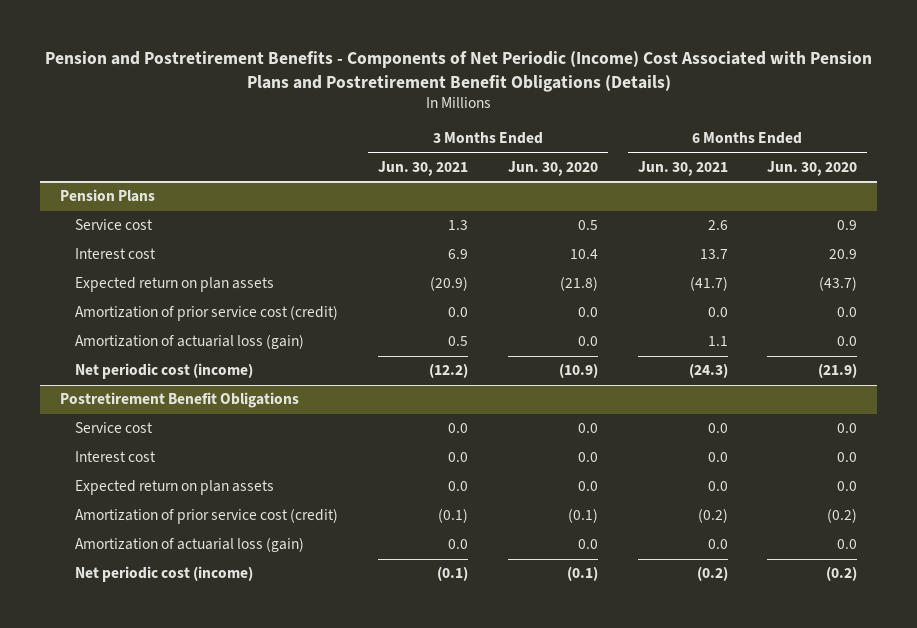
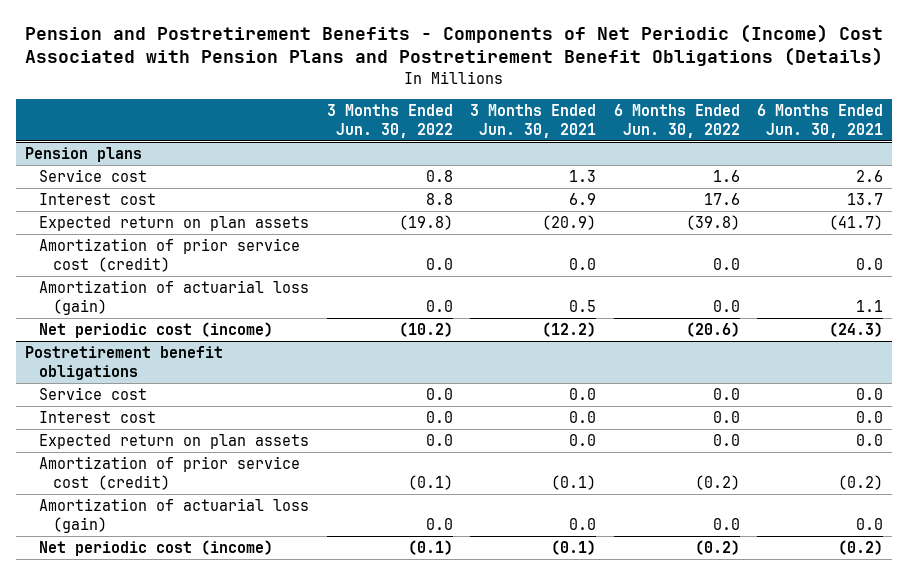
[507,160,598,176] Jun. 30, 2020 -> none
[767,160,858,176] Jun. 30, 2020 -> none
none -> [326,103,453,138] 3 Months Ended Jun. 30, 2022
none -> [613,103,740,138] 6 Months Ended Jun. 30, 2022
[60,189,156,203] Pension Plans -> [25,147,143,163] Pension plans
[60,392,300,409] Postretirement Benefit Obligations -> [25,346,224,380] Postretirement benefit obligations

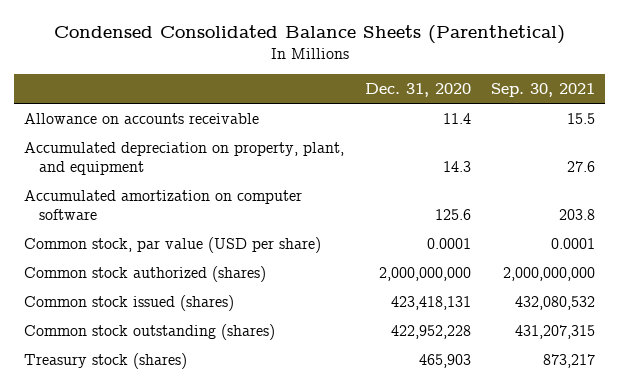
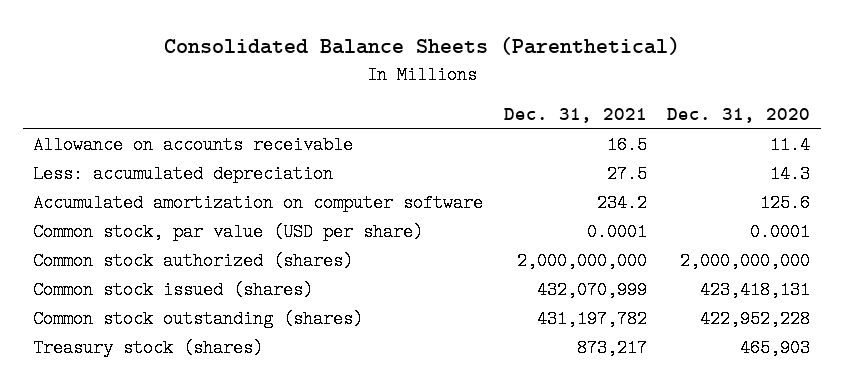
[53,25,565,45] Condensed Consolidated Balance Sheets (Parenthetical) -> [163,37,680,56] Consolidated Balance Sheets (Parenthetical)
[490,83,595,98] Sep. 30, 2021 -> none
none -> [503,107,647,123] Dec. 31, 2021
[24,141,345,176] Accumulated depreciation on property, plant, and equipment -> [33,164,334,183] Less: accumulated depreciation

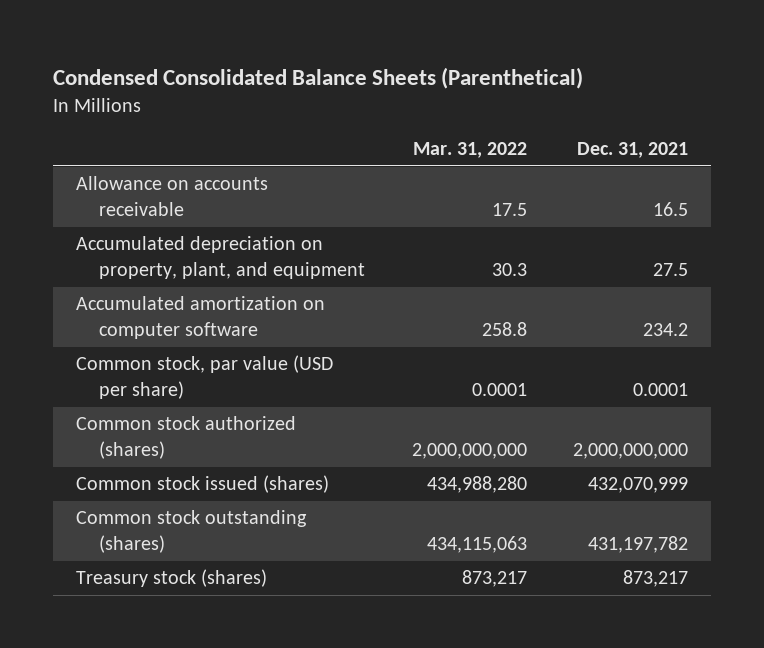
[163,37,680,56] Consolidated Balance Sheets (Parenthetical) -> [53,66,584,89] Condensed Consolidated Balance Sheets (Parenthetical)
[667,107,811,123] Dec. 31, 2020 -> none
none -> [412,142,527,159] Mar. 31, 2022
[33,164,334,183] Less: accumulated depreciation -> [76,236,366,280] Accumulated depreciation on property, plant, and equipment

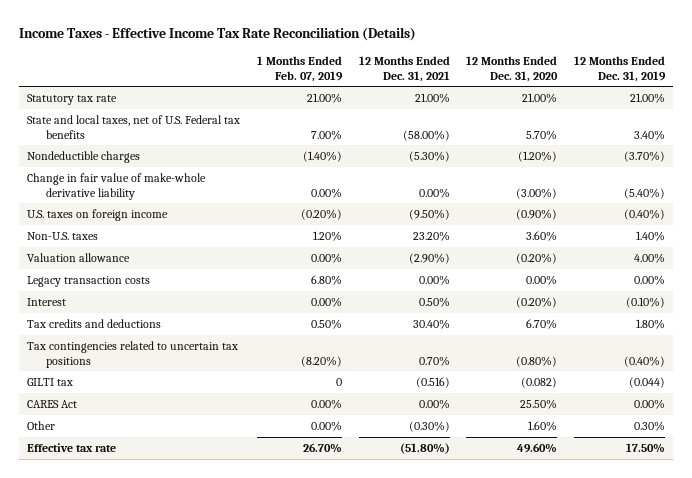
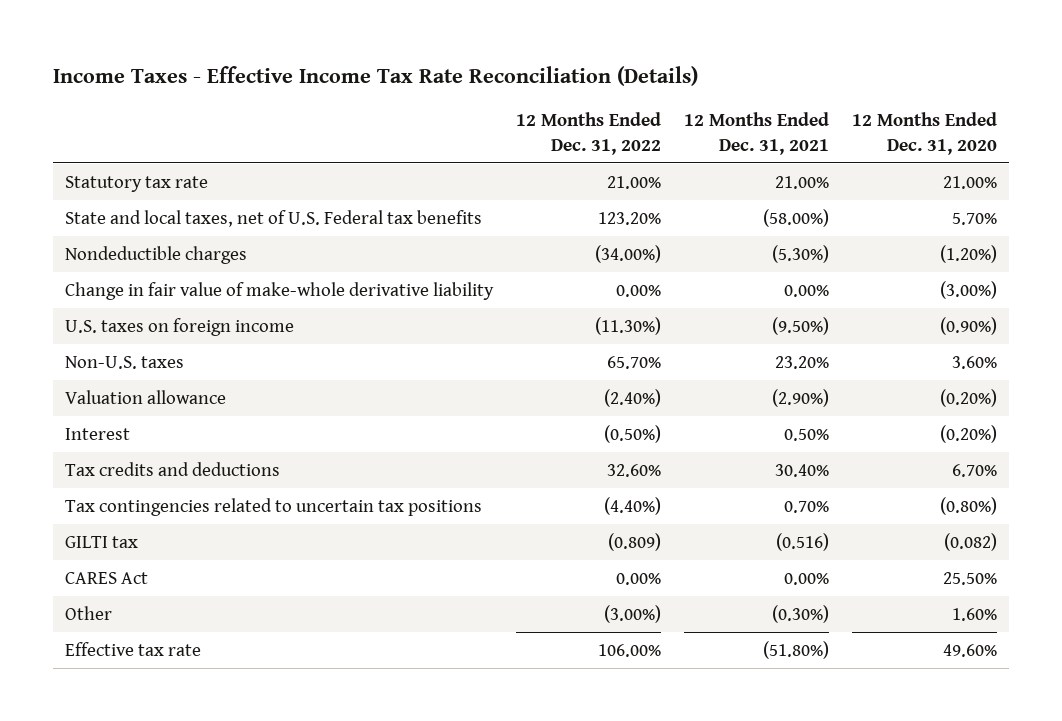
[257,55,344,82] 1 Months Ended Feb. 07, 2019 -> none
[574,55,667,82] 12 Months Ended Dec. 31, 2019 -> none
none -> [515,111,661,155] 12 Months Ended Dec. 31, 2022
[27,275,151,287] Legacy transaction costs -> none

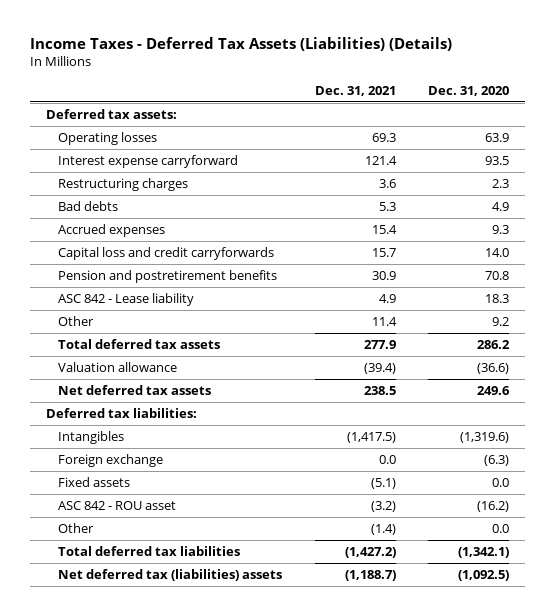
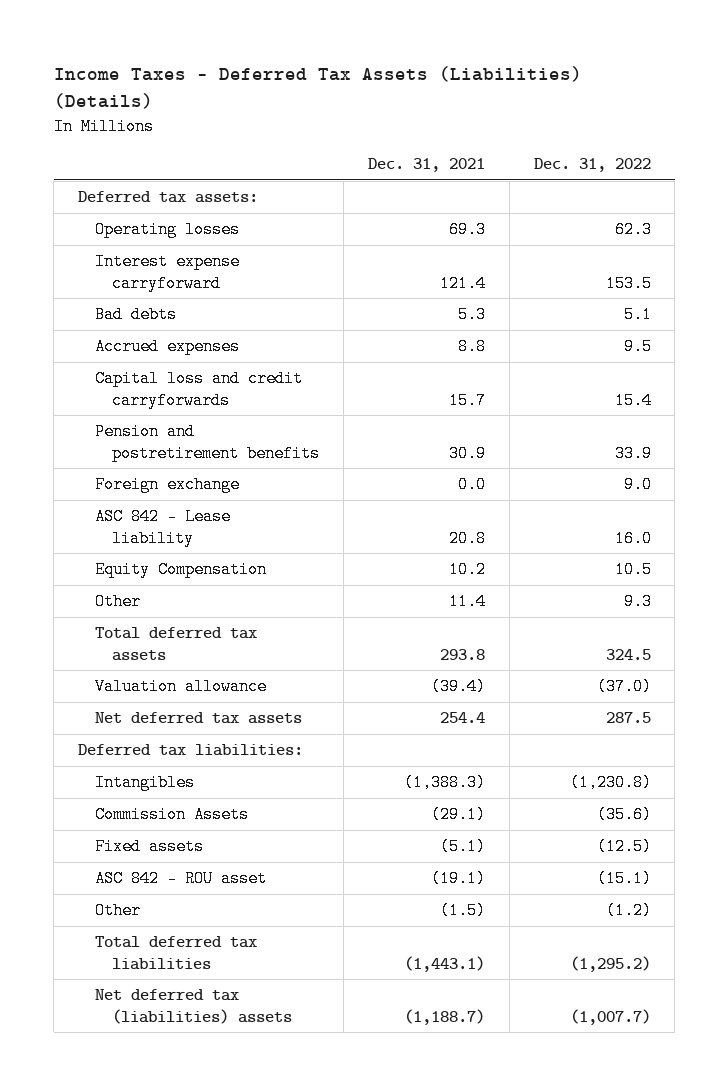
[427,85,509,96] Dec. 31, 2020 -> none
none -> [533,158,651,173] Dec. 31, 2022
[58,178,189,192] Restructuring charges -> none
[371,225,397,235] 15.4 -> [457,338,486,356] 8.8
[58,454,164,468] Foreign exchange -> [95,476,241,494] Foreign exchange
[378,294,396,304] 4.9 -> [448,529,486,547] 20.8
none -> [95,561,268,579] Equity Compensation
[363,340,396,350] 277.9 -> [439,648,485,660] 293.8
[363,386,396,396] 238.5 -> [439,712,485,724] 254.4
[346,432,396,444] (1,417.5) -> [403,774,486,792] (1,388.3)
none -> [95,806,250,824] Commission Assets
[370,501,396,513] (3.2) -> [430,870,486,888] (19.1)
[370,524,396,536] (1.4) -> [439,902,486,920] (1.5)
[344,547,396,559] (1,427.2) -> [403,955,485,972] (1,443.1)

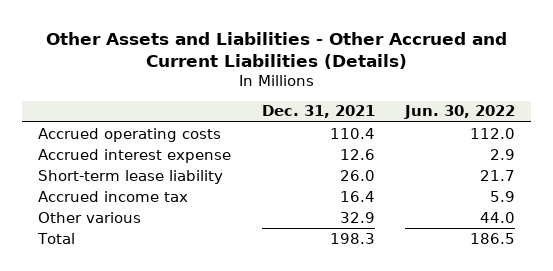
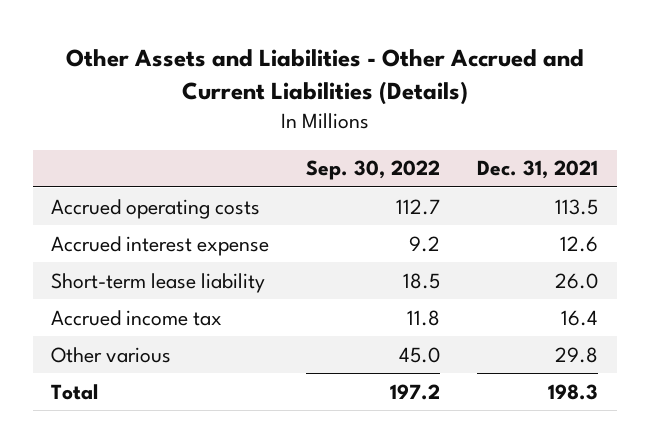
[404,105,516,120] Jun. 30, 2022 -> none
none -> [306,160,441,181] Sep. 30, 2022
[329,127,375,139] 110.4 -> [555,198,599,215] 113.5
[339,211,375,223] 32.9 -> [555,346,599,363] 29.8

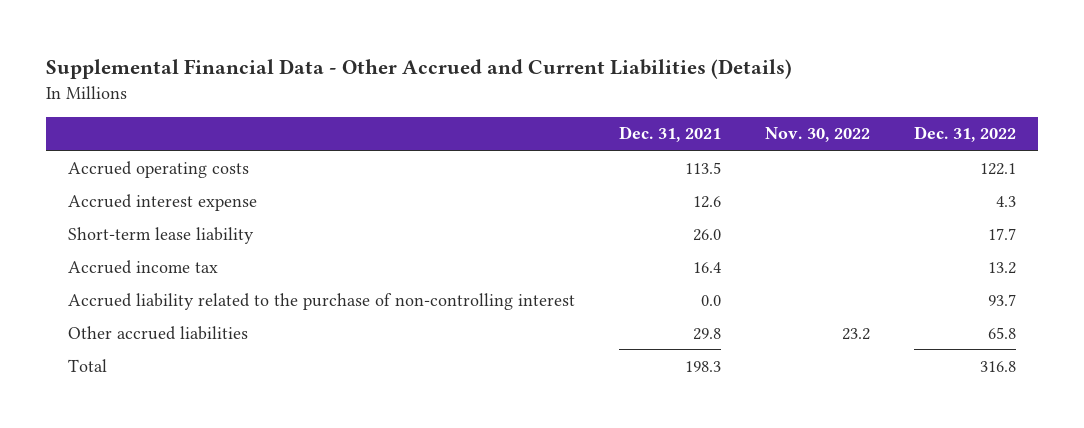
[65,49,584,106] Other Assets and Liabilities - Other Accrued and Current Liabilities (Details) -> [46,59,793,80] Supplemental Financial Data - Other Accrued and Current Liabilities (Details)
[306,160,441,181] Sep. 30, 2022 -> none
none -> [765,127,871,143] Nov. 30, 2022
none -> [914,126,1017,143] Dec. 31, 2022
none -> [68,292,576,310] Accrued liability related to the purchase of non-controlling interest
[51,346,172,363] Other various -> [68,325,249,340] Other accrued liabilities

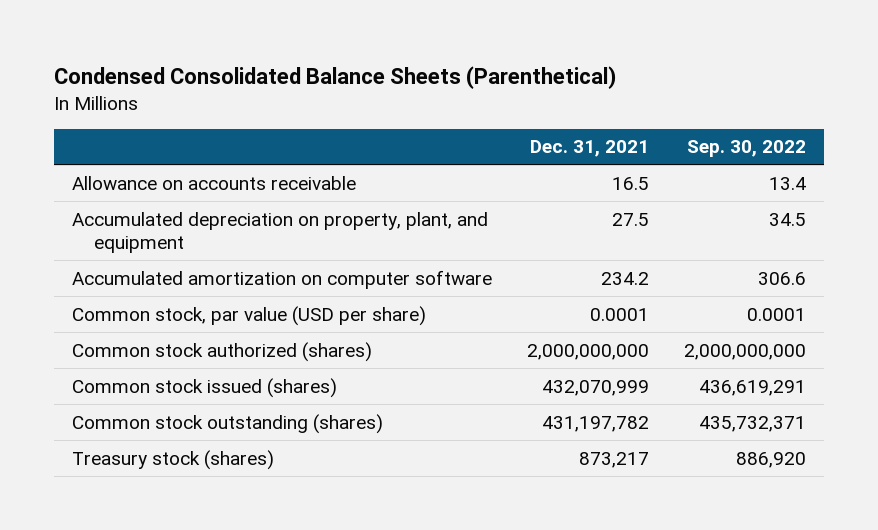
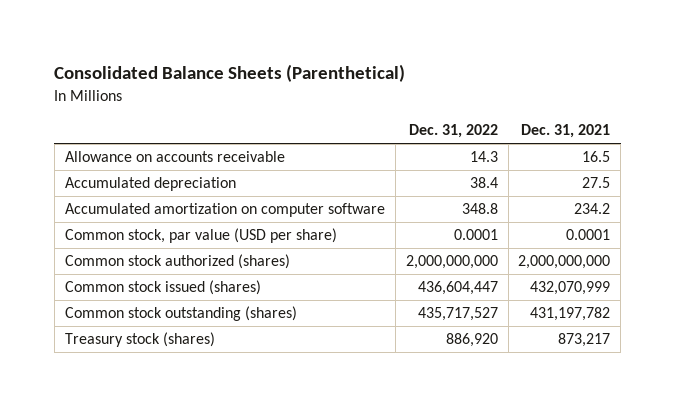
[54,65,617,89] Condensed Consolidated Balance Sheets (Parenthetical) -> [54,64,406,83] Consolidated Balance Sheets (Parenthetical)
[687,140,807,158] Sep. 30, 2022 -> none
none -> [408,124,498,139] Dec. 31, 2022
[71,211,488,253] Accumulated depreciation on property, plant, and equipment -> [64,177,236,192] Accumulated depreciation

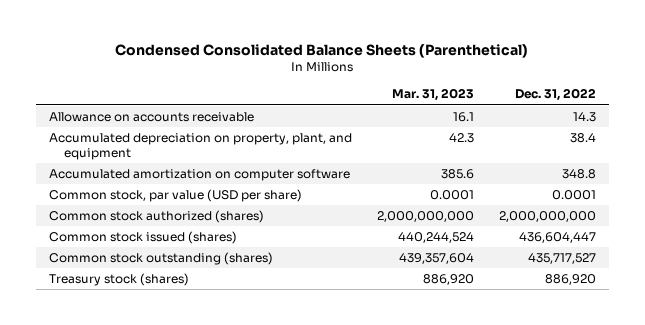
[54,64,406,83] Consolidated Balance Sheets (Parenthetical) -> [115,43,529,58] Condensed Consolidated Balance Sheets (Parenthetical)
[521,124,611,139] Dec. 31, 2021 -> none
none -> [391,88,474,102] Mar. 31, 2023
[64,177,236,192] Accumulated depreciation -> [48,133,352,160] Accumulated depreciation on property, plant, and equipment

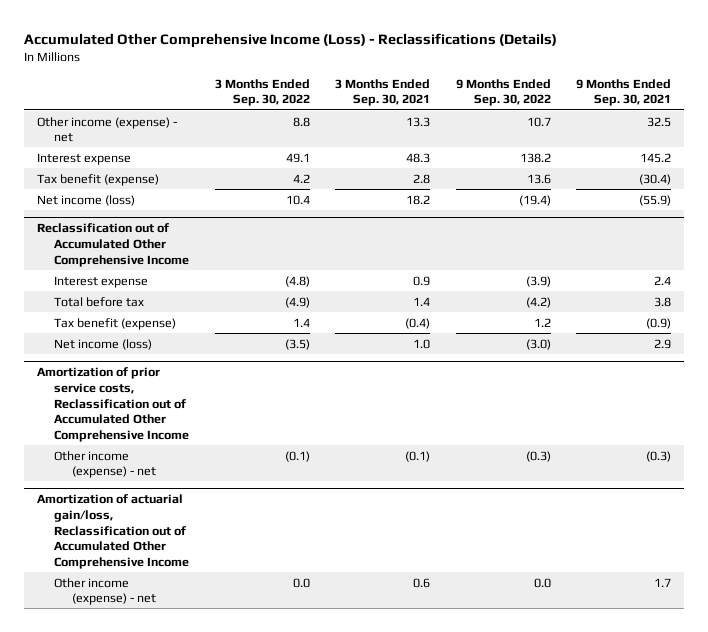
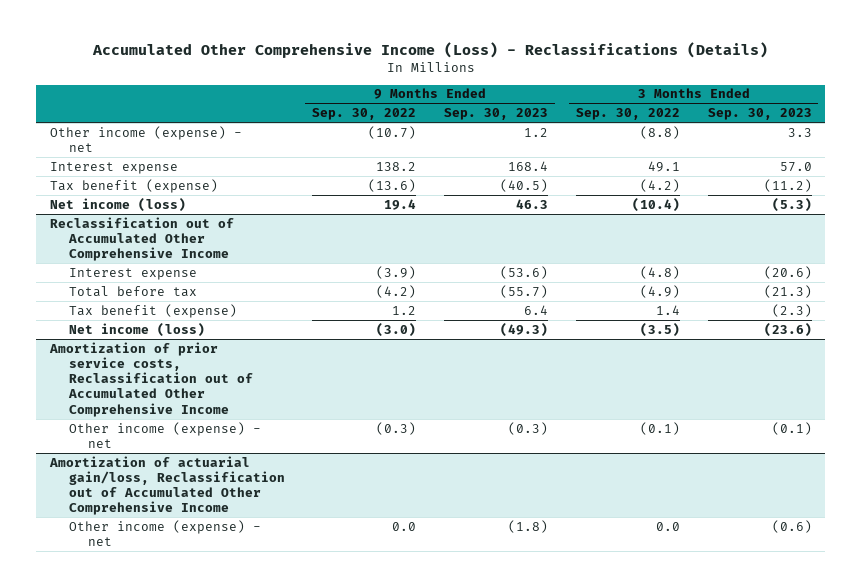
[335,78,431,107] 3 Months Ended Sep. 30, 2021 -> none
[576,78,672,107] 9 Months Ended Sep. 30, 2021 -> none
none -> [444,108,549,121] Sep. 30, 2023
none -> [707,108,812,121] Sep. 30, 2023
[292,116,310,127] 8.8 -> [639,125,680,139] (8.8)
[526,116,551,127] 10.7 -> [368,125,417,139] (10.7)
[292,173,310,183] 4.2 -> [639,178,680,192] (4.2)
[526,173,551,184] 13.6 -> [368,178,417,192] (13.6)
[285,194,310,205] 10.4 -> [631,197,680,212] (10.4)
[518,194,551,206] (19.4) -> [384,198,417,210] 19.4

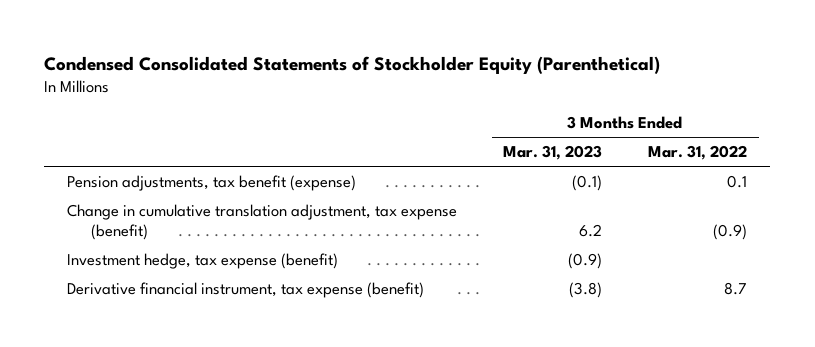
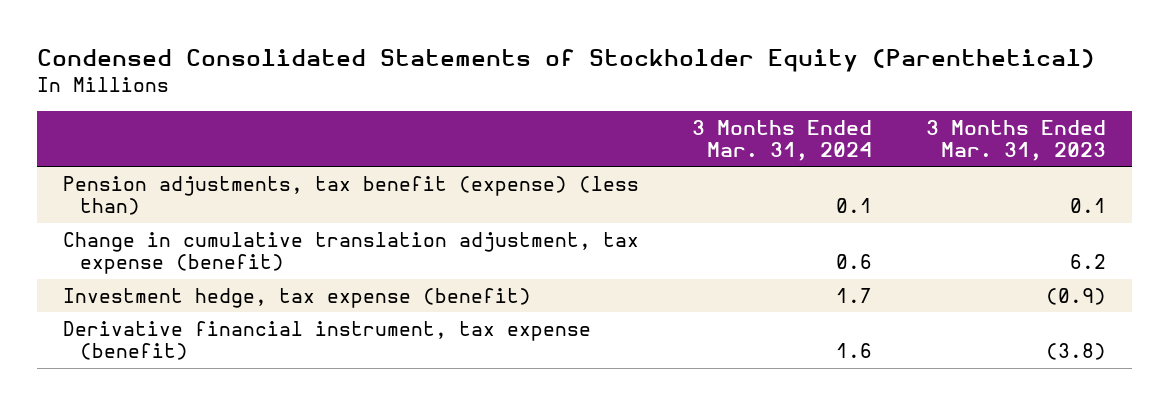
[648,145,748,161] Mar. 31, 2022 -> none
none -> [692,119,873,162] 3 Months Ended Mar. 31, 2024
[67,174,357,191] Pension adjustments, tax benefit (expense) -> [63,175,640,216] Pension adjustments, tax benefit (expense) (less than)
[572,174,603,191] (0.1) -> [1069,198,1106,214] 0.1

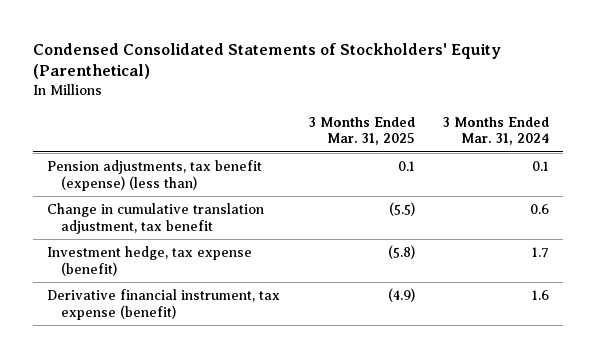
[36,49,1095,73] Condensed Consolidated Statements of Stockholder Equity (Parenthetical) -> [33,42,502,80] Condensed Consolidated Statements of Stockholders' Equity (Parenthetical)
[925,119,1106,162] 3 Months Ended Mar. 31, 2023 -> none
none -> [308,116,415,146] 3 Months Ended Mar. 31, 2025
[63,231,640,275] Change in cumulative translation adjustment, tax expense (benefit) -> [47,202,265,234] Change in cumulative translation adjustment, tax benefit

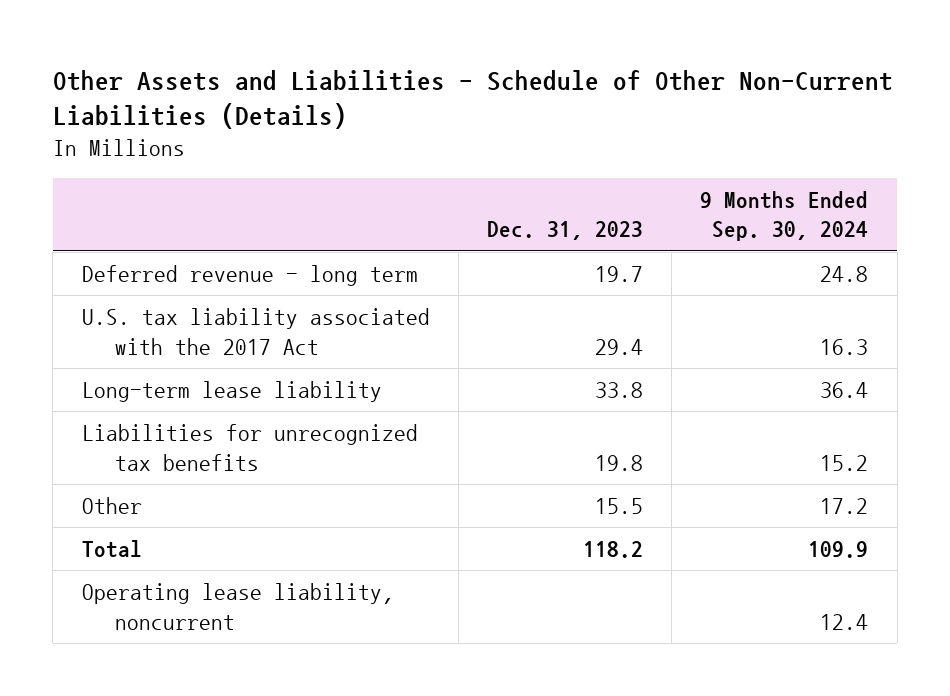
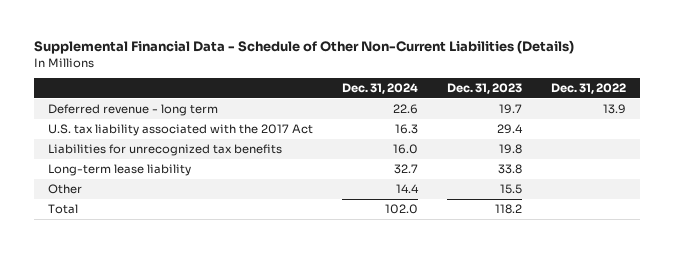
[52,69,893,130] Other Assets and Liabilities - Schedule of Other Non-Current Liabilities (Details) -> [33,40,574,55] Supplemental Financial Data - Schedule of Other Non-Current Liabilities (Details)
[700,190,869,242] 9 Months Ended Sep. 30, 2024 -> none
none -> [342,83,419,95] Dec. 31, 2024
none -> [551,83,627,95] Dec. 31, 2022
[81,381,382,403] Long-term lease liability -> [48,163,192,176] Long-term lease liability
[81,583,394,630] Operating lease liability, noncurrent -> none

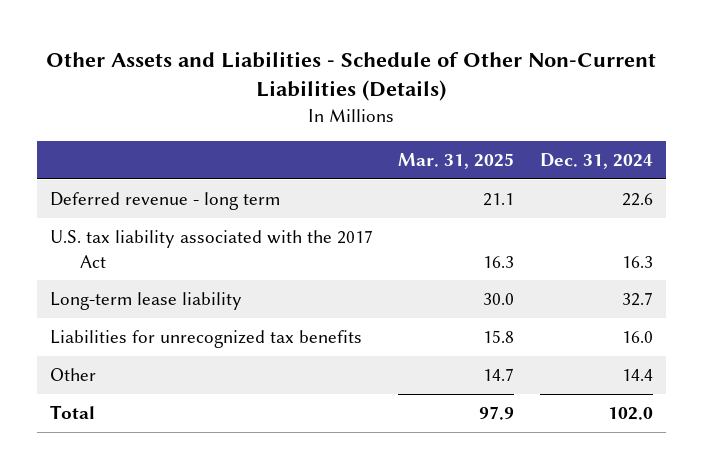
[33,40,574,55] Supplemental Financial Data - Schedule of Other Non-Current Liabilities (Details) -> [46,50,657,102] Other Assets and Liabilities - Schedule of Other Non-Current Liabilities (Details)
[447,83,523,95] Dec. 31, 2023 -> none
[551,83,627,95] Dec. 31, 2022 -> none
none -> [398,153,515,170] Mar. 31, 2025
[48,143,283,156] Liabilities for unrecognized tax benefits -> [49,330,362,349] Liabilities for unrecognized tax benefits

